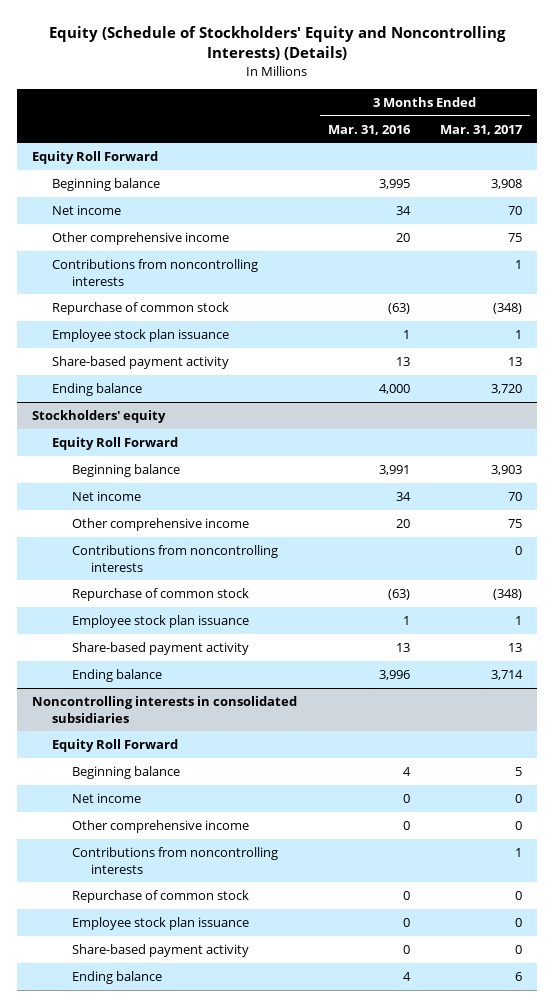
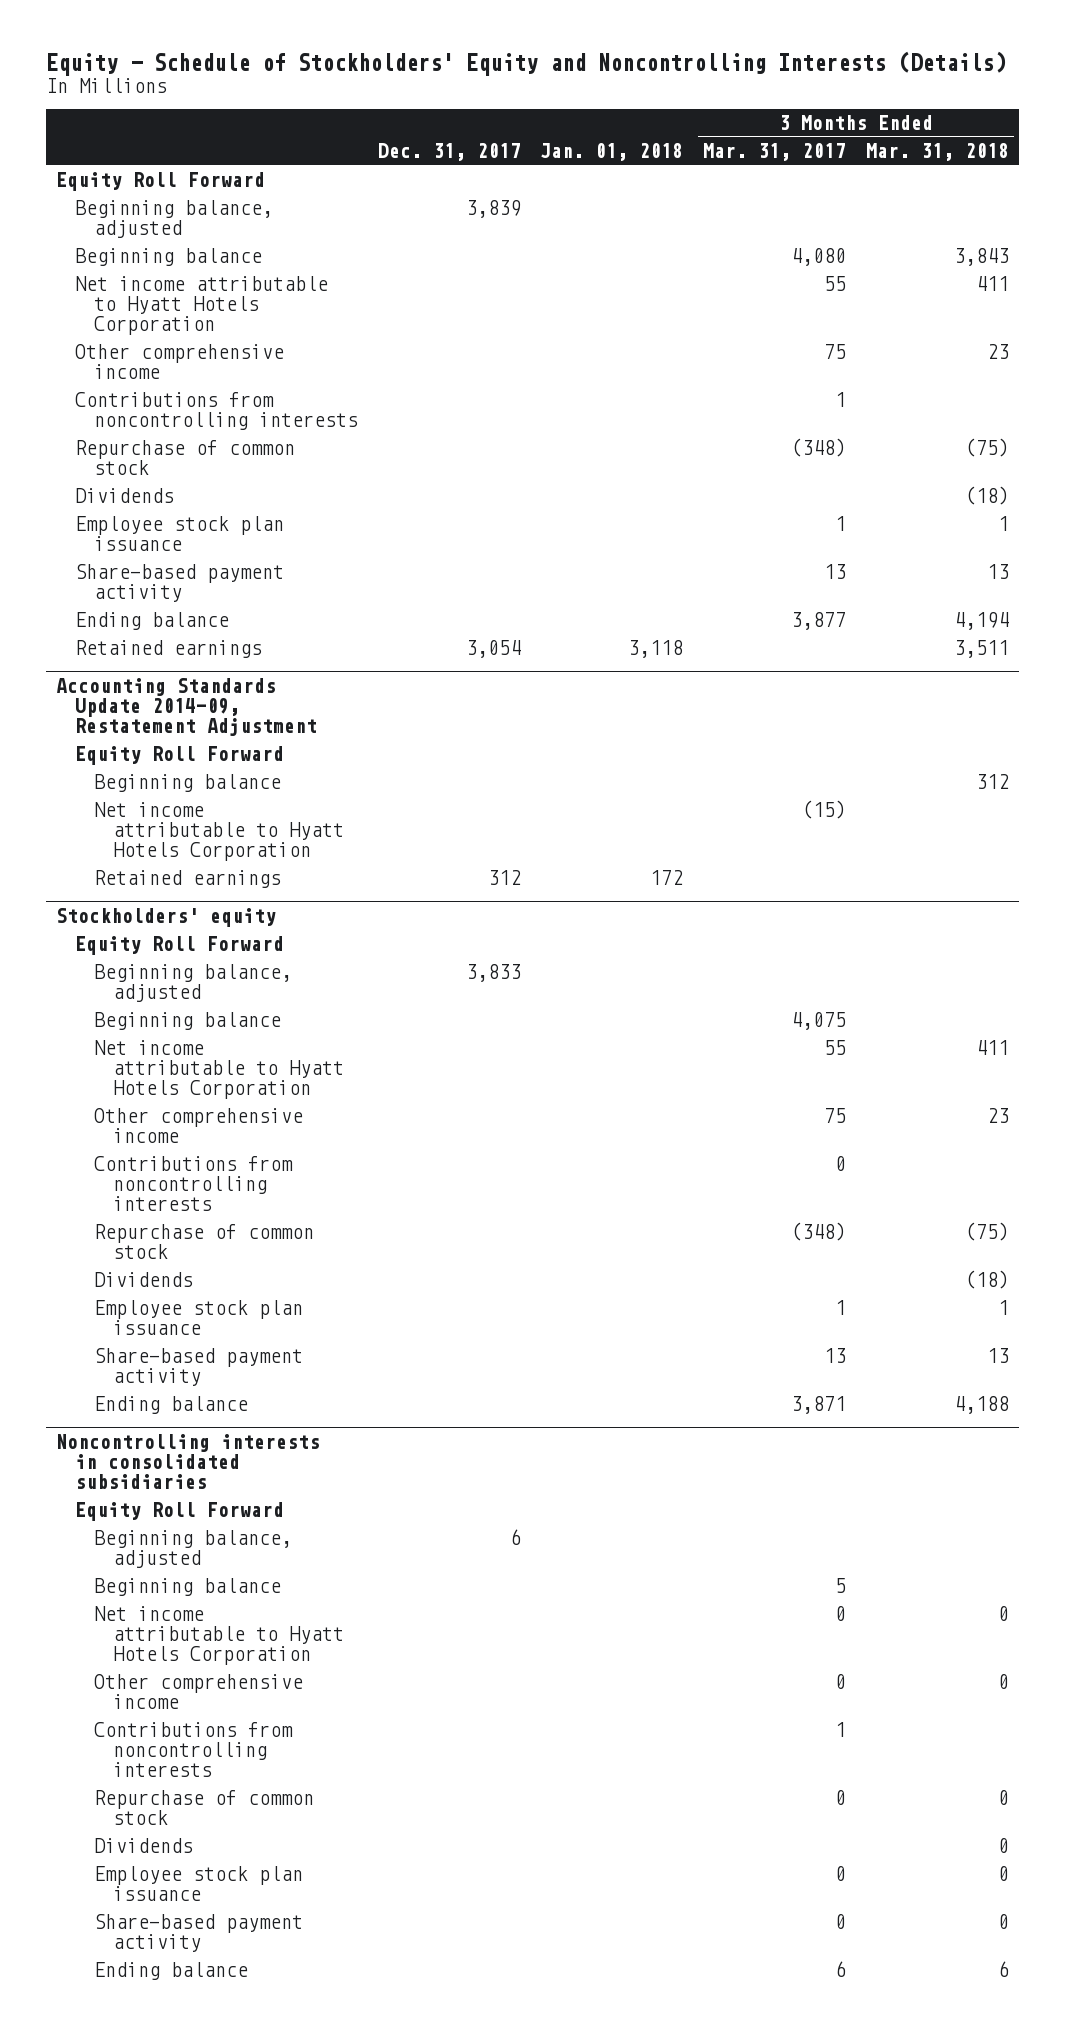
[49,25,507,60] Equity (Schedule of Stockholders' Equity and Noncontrolling Interests) (Details) -> [46,51,1007,77] Equity - Schedule of Stockholders' Equity and Noncontrolling Interests (Details)
[327,124,411,135] Mar. 31, 2016 -> none
none -> [377,143,521,162] Dec. 31, 2017
none -> [540,143,684,162] Jan. 01, 2018
none -> [865,143,1009,162] Mar. 31, 2018
[52,205,122,216] Net income -> none
none -> [75,200,274,239] Beginning balance, adjusted
[491,179,523,190] 3,908 -> [791,248,847,267] 4,080
none -> [75,276,329,336] Net income attributable to Hyatt Hotels Corporation
none -> [75,488,175,504] Dividends
[491,384,523,395] 3,720 -> [791,612,847,631] 3,877
none -> [75,640,263,659] Retained earnings
none -> [56,678,318,737] Accounting Standards Update 2014-09, Restatement Adjustment
none -> [75,746,285,766] Equity Roll Forward
none -> [94,774,282,793] Beginning balance
none -> [94,802,345,862] Net income attributable to Hyatt Hotels Corporation
none -> [94,870,282,889] Retained earnings
[71,491,141,502] Net income -> none
none -> [94,964,293,1003] Beginning balance, adjusted
[491,465,523,476] 3,903 -> [791,1012,847,1031] 4,075
none -> [94,1040,345,1100] Net income attributable to Hyatt Hotels Corporation
none -> [94,1272,194,1288] Dividends
[491,670,524,681] 3,714 -> [791,1396,847,1415] 3,871
none -> [94,1530,293,1569] Beginning balance, adjusted
[71,793,141,804] Net income -> none
none -> [94,1606,345,1666] Net income attributable to Hyatt Hotels Corporation
none -> [94,1838,194,1854] Dividends

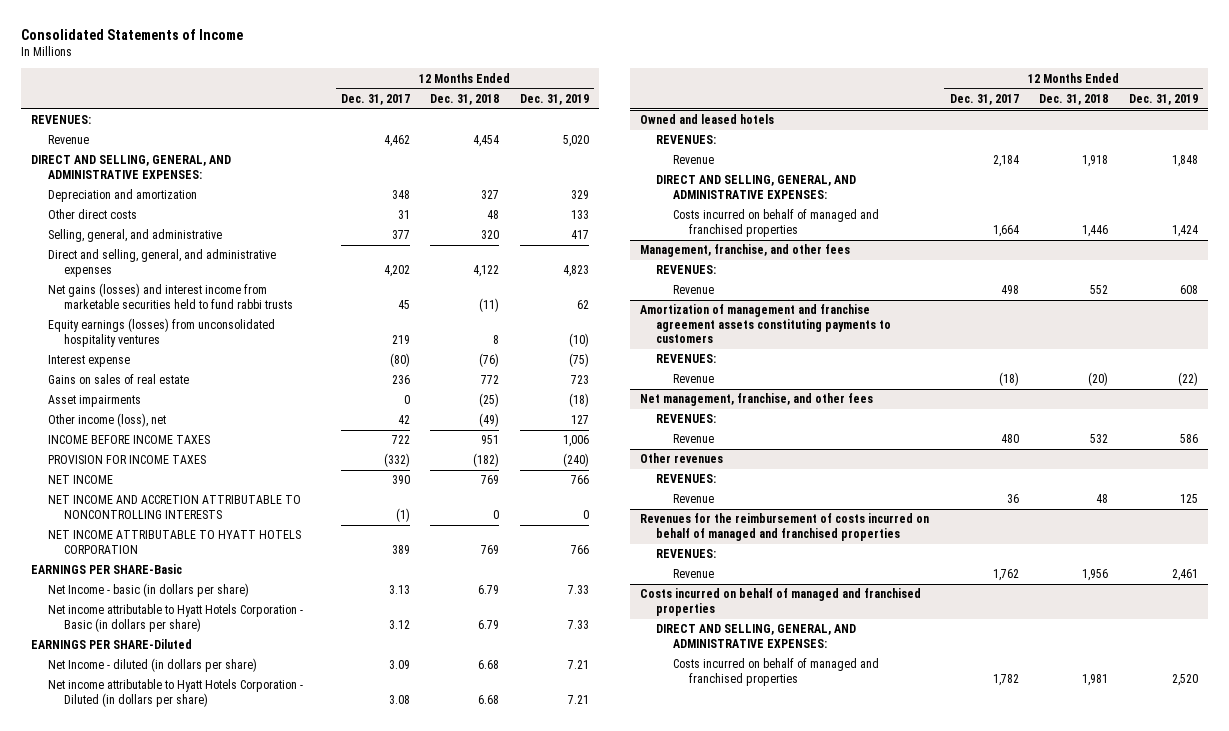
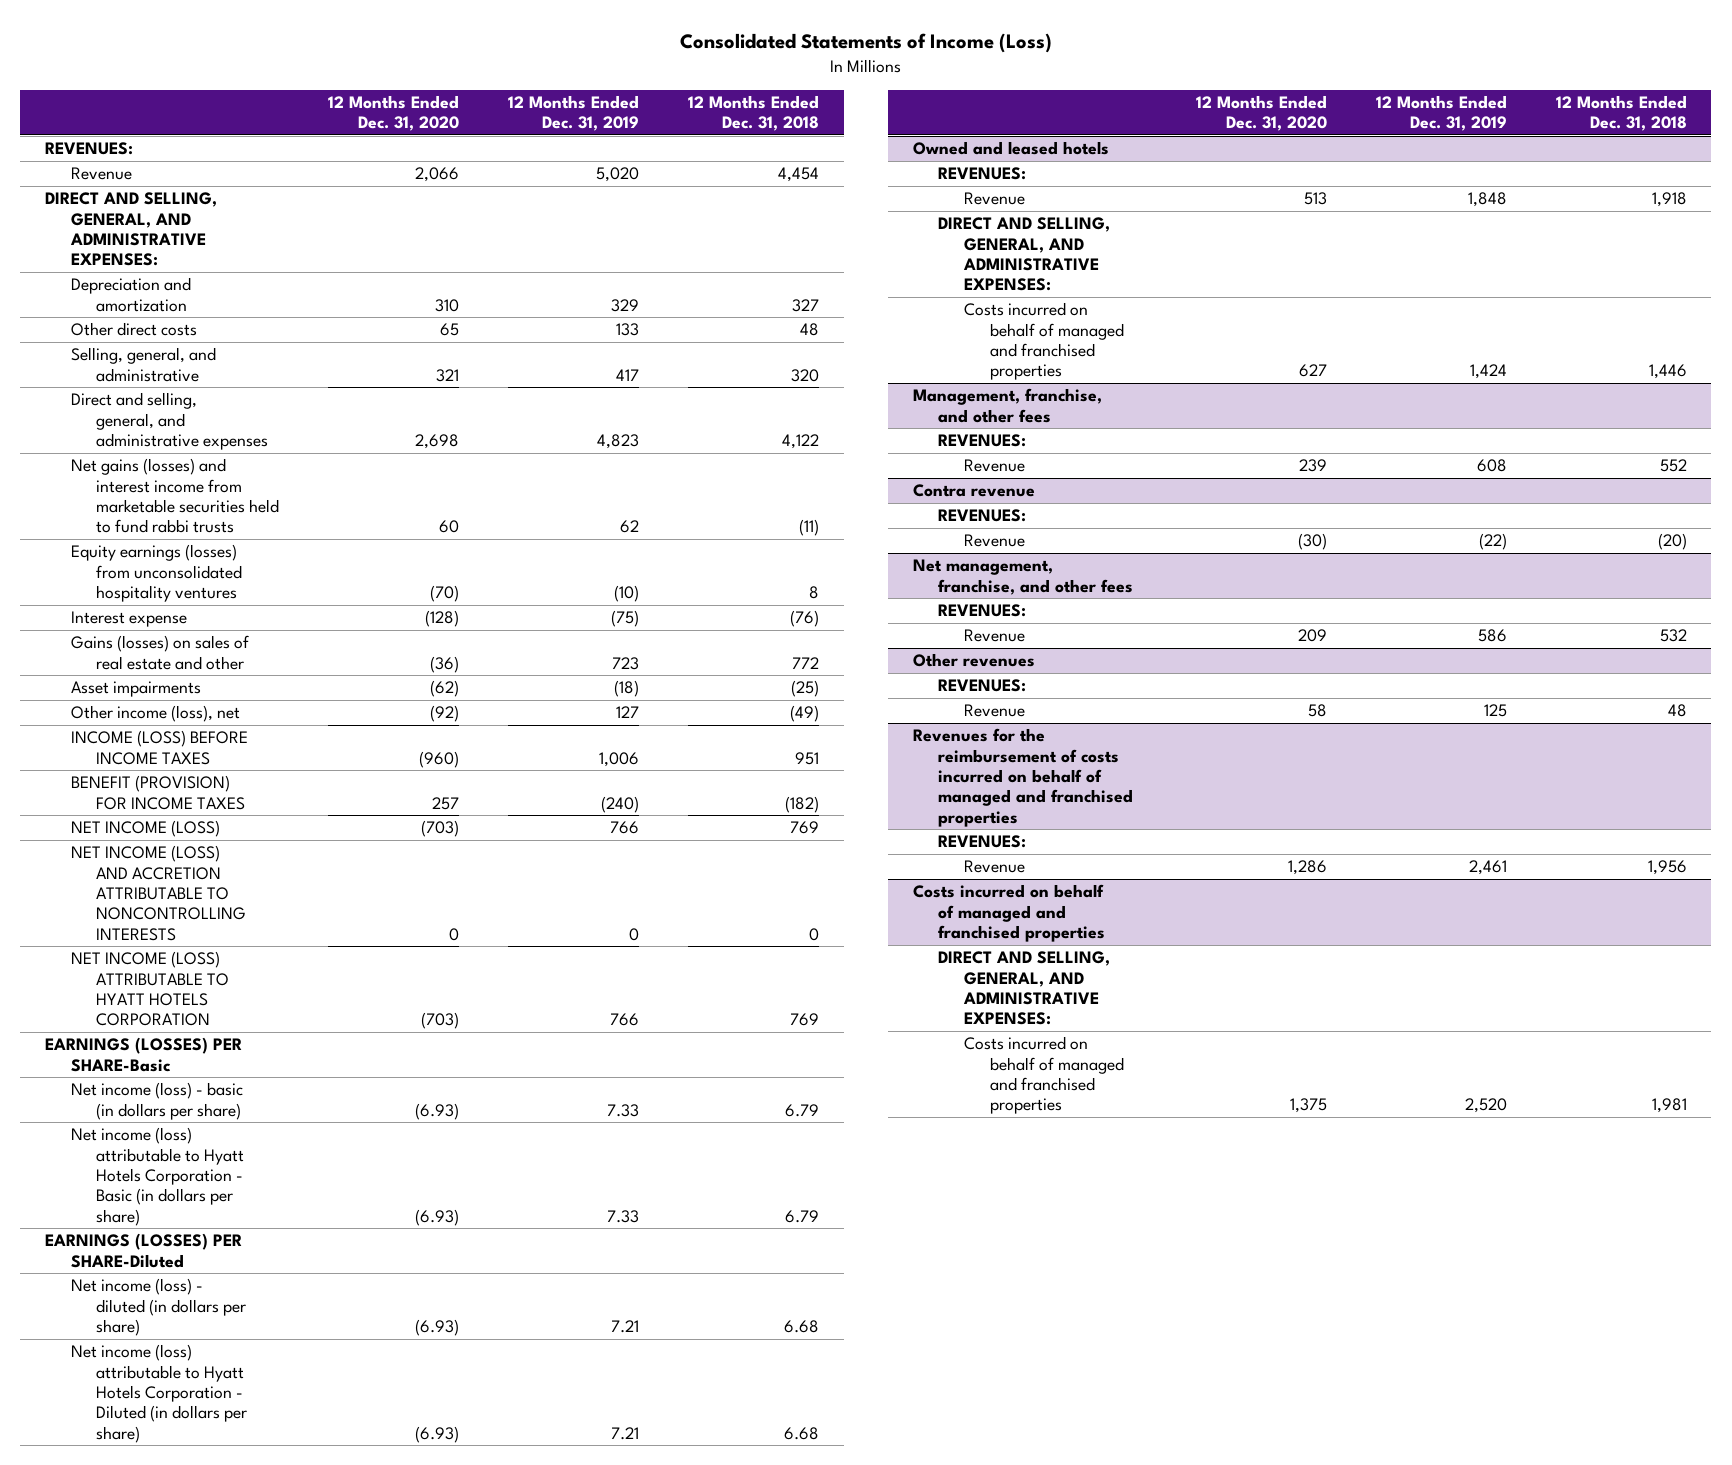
[20,28,243,40] Consolidated Statements of Income -> [679,32,1052,53] Consolidated Statements of Income (Loss)
[340,94,410,106] Dec. 31, 2017 -> none
none -> [328,94,460,132] 12 Months Ended Dec. 31, 2020
[47,374,189,385] Gains on sales of real estate -> [70,635,249,670] Gains (losses) on sales of real estate and other
[47,435,210,445] INCOME BEFORE INCOME TAXES -> [70,730,248,765] INCOME (LOSS) BEFORE INCOME TAXES
[47,455,206,465] PROVISION FOR INCOME TAXES -> [70,775,246,810] BENEFIT (PROVISION) FOR INCOME TAXES
[47,475,113,485] NET INCOME -> [70,820,220,838] NET INCOME (LOSS)
[47,495,301,519] NET INCOME AND ACCRETION ATTRIBUTABLE TO NONCONTROLLING INTERESTS -> [70,845,247,941] NET INCOME (LOSS) AND ACCRETION ATTRIBUTABLE TO NONCONTROLLING INTERESTS
[47,530,301,554] NET INCOME ATTRIBUTABLE TO HYATT HOTELS CORPORATION -> [70,951,230,1027] NET INCOME (LOSS) ATTRIBUTABLE TO HYATT HOTELS CORPORATION
[31,564,183,575] EARNINGS PER SHARE-Basic -> [44,1037,242,1072] EARNINGS (LOSSES) PER SHARE-Basic
[47,583,249,598] Net Income - basic (in dollars per share) -> [70,1082,243,1120] Net income (loss) - basic (in dollars per share)
[47,604,303,632] Net income attributable to Hyatt Hotels Corporation - Basic (in dollars per share) -> [70,1127,245,1226] Net income (loss) attributable to Hyatt Hotels Corporation - Basic (in dollars per share)
[31,639,193,650] EARNINGS PER SHARE-Diluted -> [44,1233,242,1268] EARNINGS (LOSSES) PER SHARE-Diluted
[47,658,257,673] Net Income - diluted (in dollars per share) -> [70,1278,247,1337] Net income (loss) - diluted (in dollars per share)
[47,679,303,707] Net income attributable to Hyatt Hotels Corporation - Diluted (in dollars per share) -> [70,1344,248,1443] Net income (loss) attributable to Hyatt Hotels Corporation - Diluted (in dollars per share)
[639,304,892,344] Amortization of management and franchise agreement assets constituting payments to customers -> none
none -> [912,484,1035,498] Contra revenue

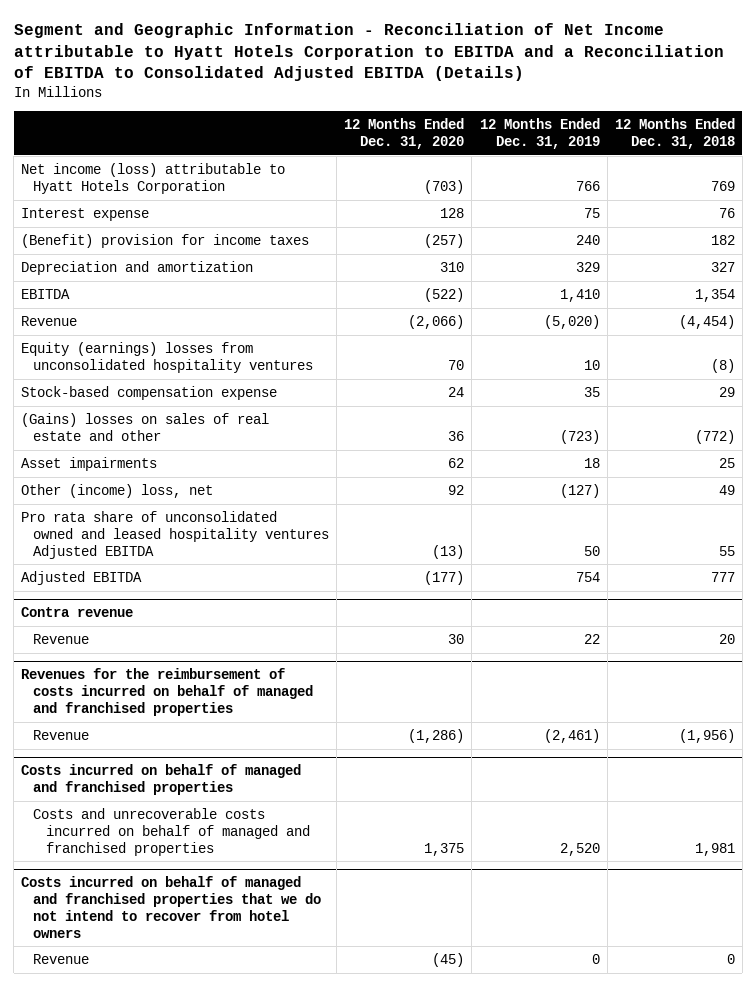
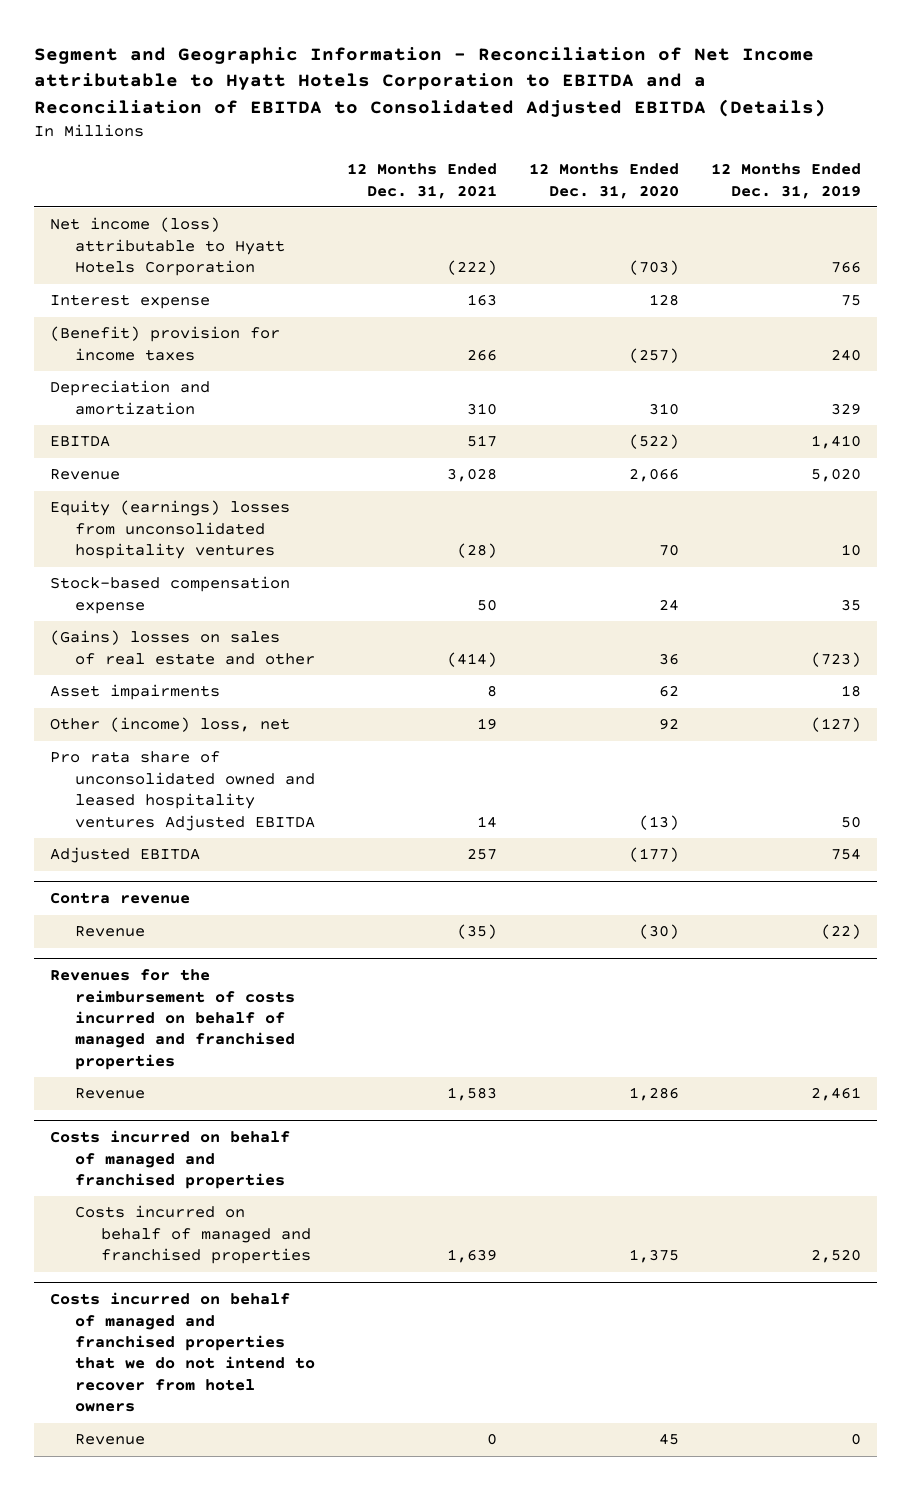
[614,118,735,149] 12 Months Ended Dec. 31, 2018 -> none
none -> [347,163,498,199] 12 Months Ended Dec. 31, 2021
[408,315,465,330] (2,066) -> [629,468,680,483] 2,066
[543,315,600,330] (5,020) -> [811,468,862,483] 5,020
[448,634,465,645] 30 -> [639,924,680,940] (30)
[583,634,600,645] 22 -> [821,924,862,940] (22)
[408,729,465,744] (1,286) -> [629,1087,680,1102] 1,286
[543,729,600,744] (2,461) -> [811,1087,862,1102] 2,461
[33,808,310,856] Costs and unrecoverable costs incurred on behalf of managed and franchised properties -> [75,1205,311,1265] Costs incurred on behalf of managed and franchised properties
[432,953,465,968] (45) -> [659,1433,680,1446] 45

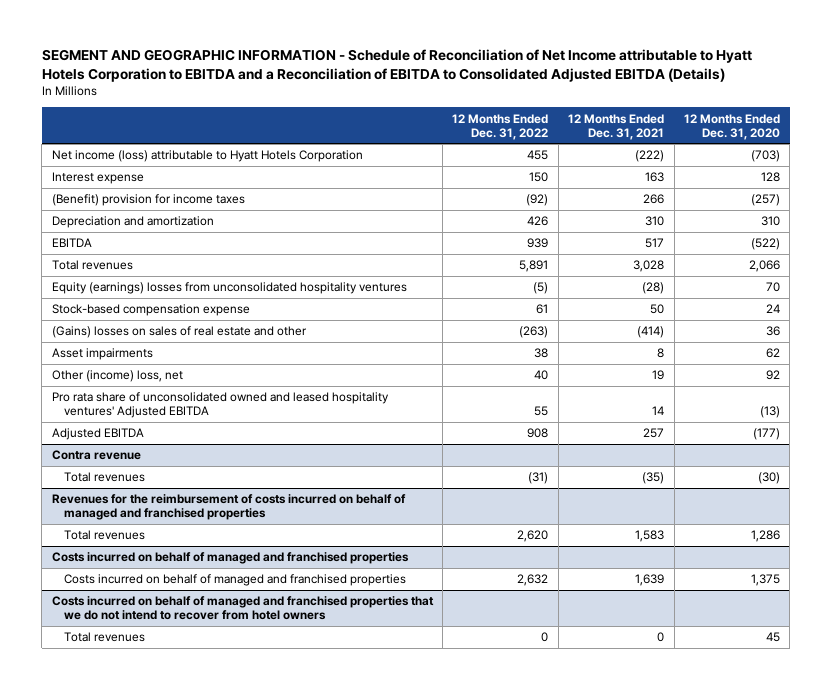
[33,46,826,117] Segment and Geographic Information - Reconciliation of Net Income attributable to Hyatt Hotels Corporation to EBITDA and a Reconciliation of EBITDA to Consolidated Adjusted EBITDA (Details) -> [41,49,752,83] SEGMENT AND GEOGRAPHIC INFORMATION - Schedule of Reconciliation of Net Income attributable to Hyatt Hotels Corporation to EBITDA and a Reconciliation of EBITDA to Consolidated Adjusted EBITDA (Details)
[711,163,862,199] 12 Months Ended Dec. 31, 2019 -> none
none -> [452,113,549,140] 12 Months Ended Dec. 31, 2022
[49,469,120,481] Revenue -> [51,260,133,271] Total revenues
[49,751,316,831] Pro rata share of unconsolidated owned and leased hospitality ventures Adjusted EBITDA -> [51,392,389,419] Pro rata share of unconsolidated owned and leased hospitality ventures' Adjusted EBITDA
[75,926,146,938] Revenue -> [64,472,146,483] Total revenues
[75,1088,146,1100] Revenue -> [64,530,146,541] Total revenues
[75,1434,146,1446] Revenue -> [64,632,146,643] Total revenues

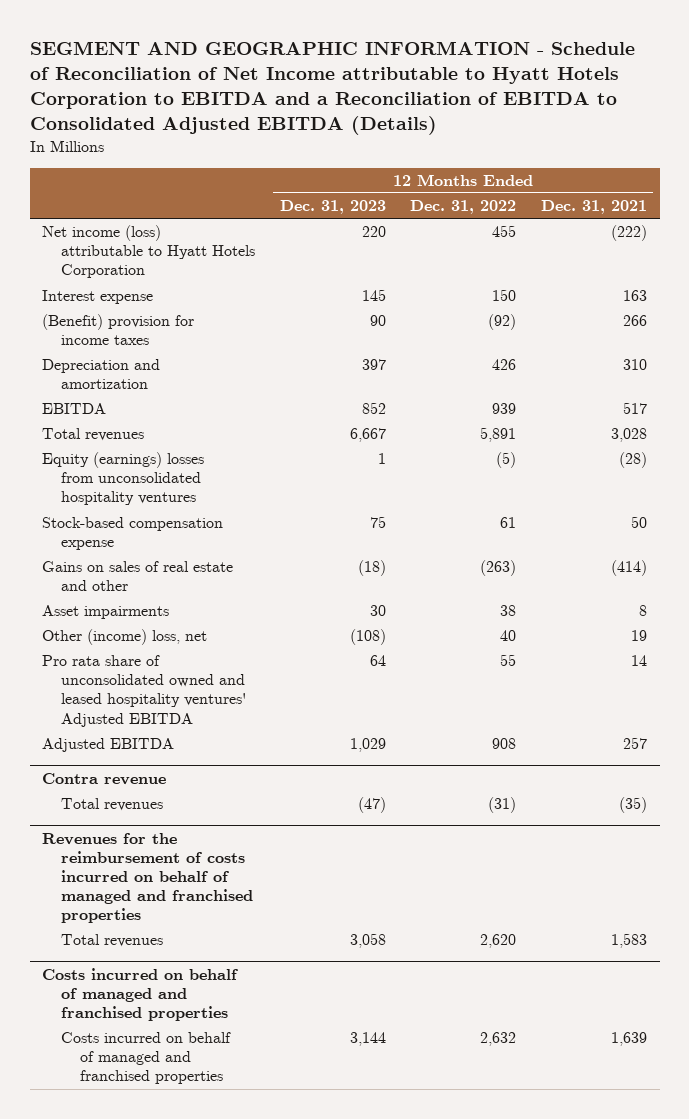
[684,113,781,140] 12 Months Ended Dec. 31, 2020 -> none
none -> [279,200,386,215] Dec. 31, 2023
[51,326,307,339] (Gains) losses on sales of real estate and other -> [42,561,234,592] Gains on sales of real estate and other
[51,596,434,621] Costs incurred on behalf of managed and franchised properties that we do not intend to recover from hotel owners -> none
[64,632,146,643] Total revenues -> none

